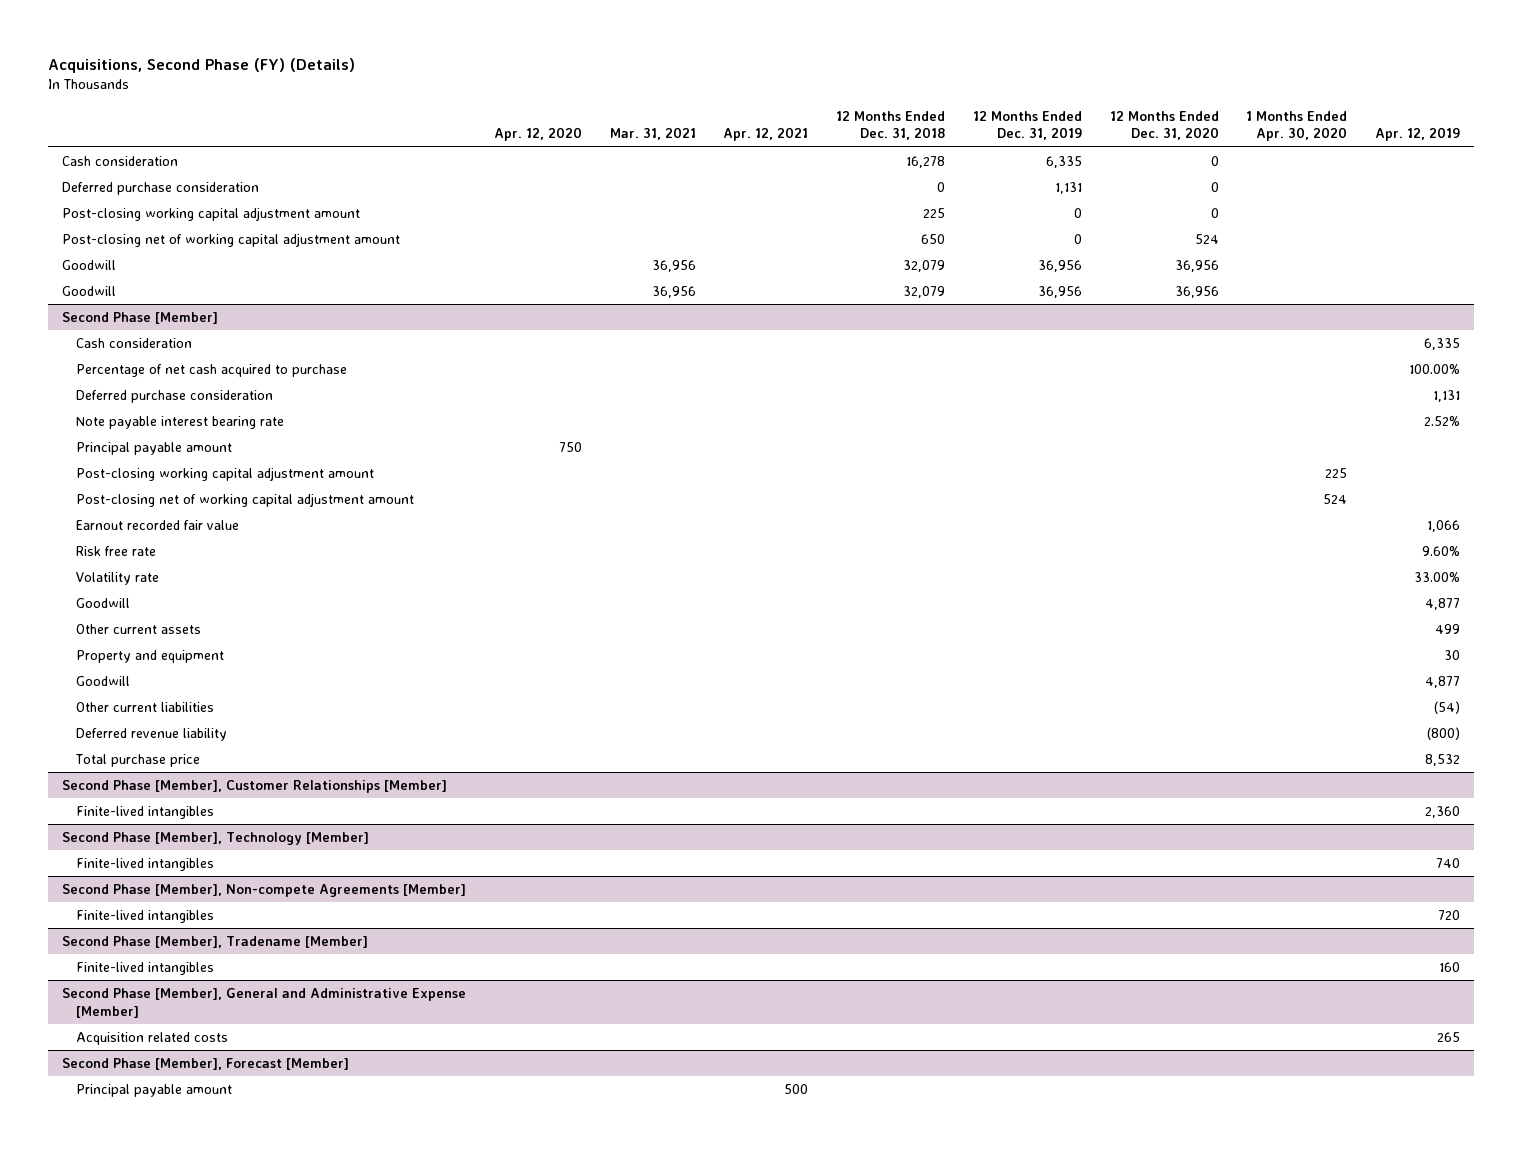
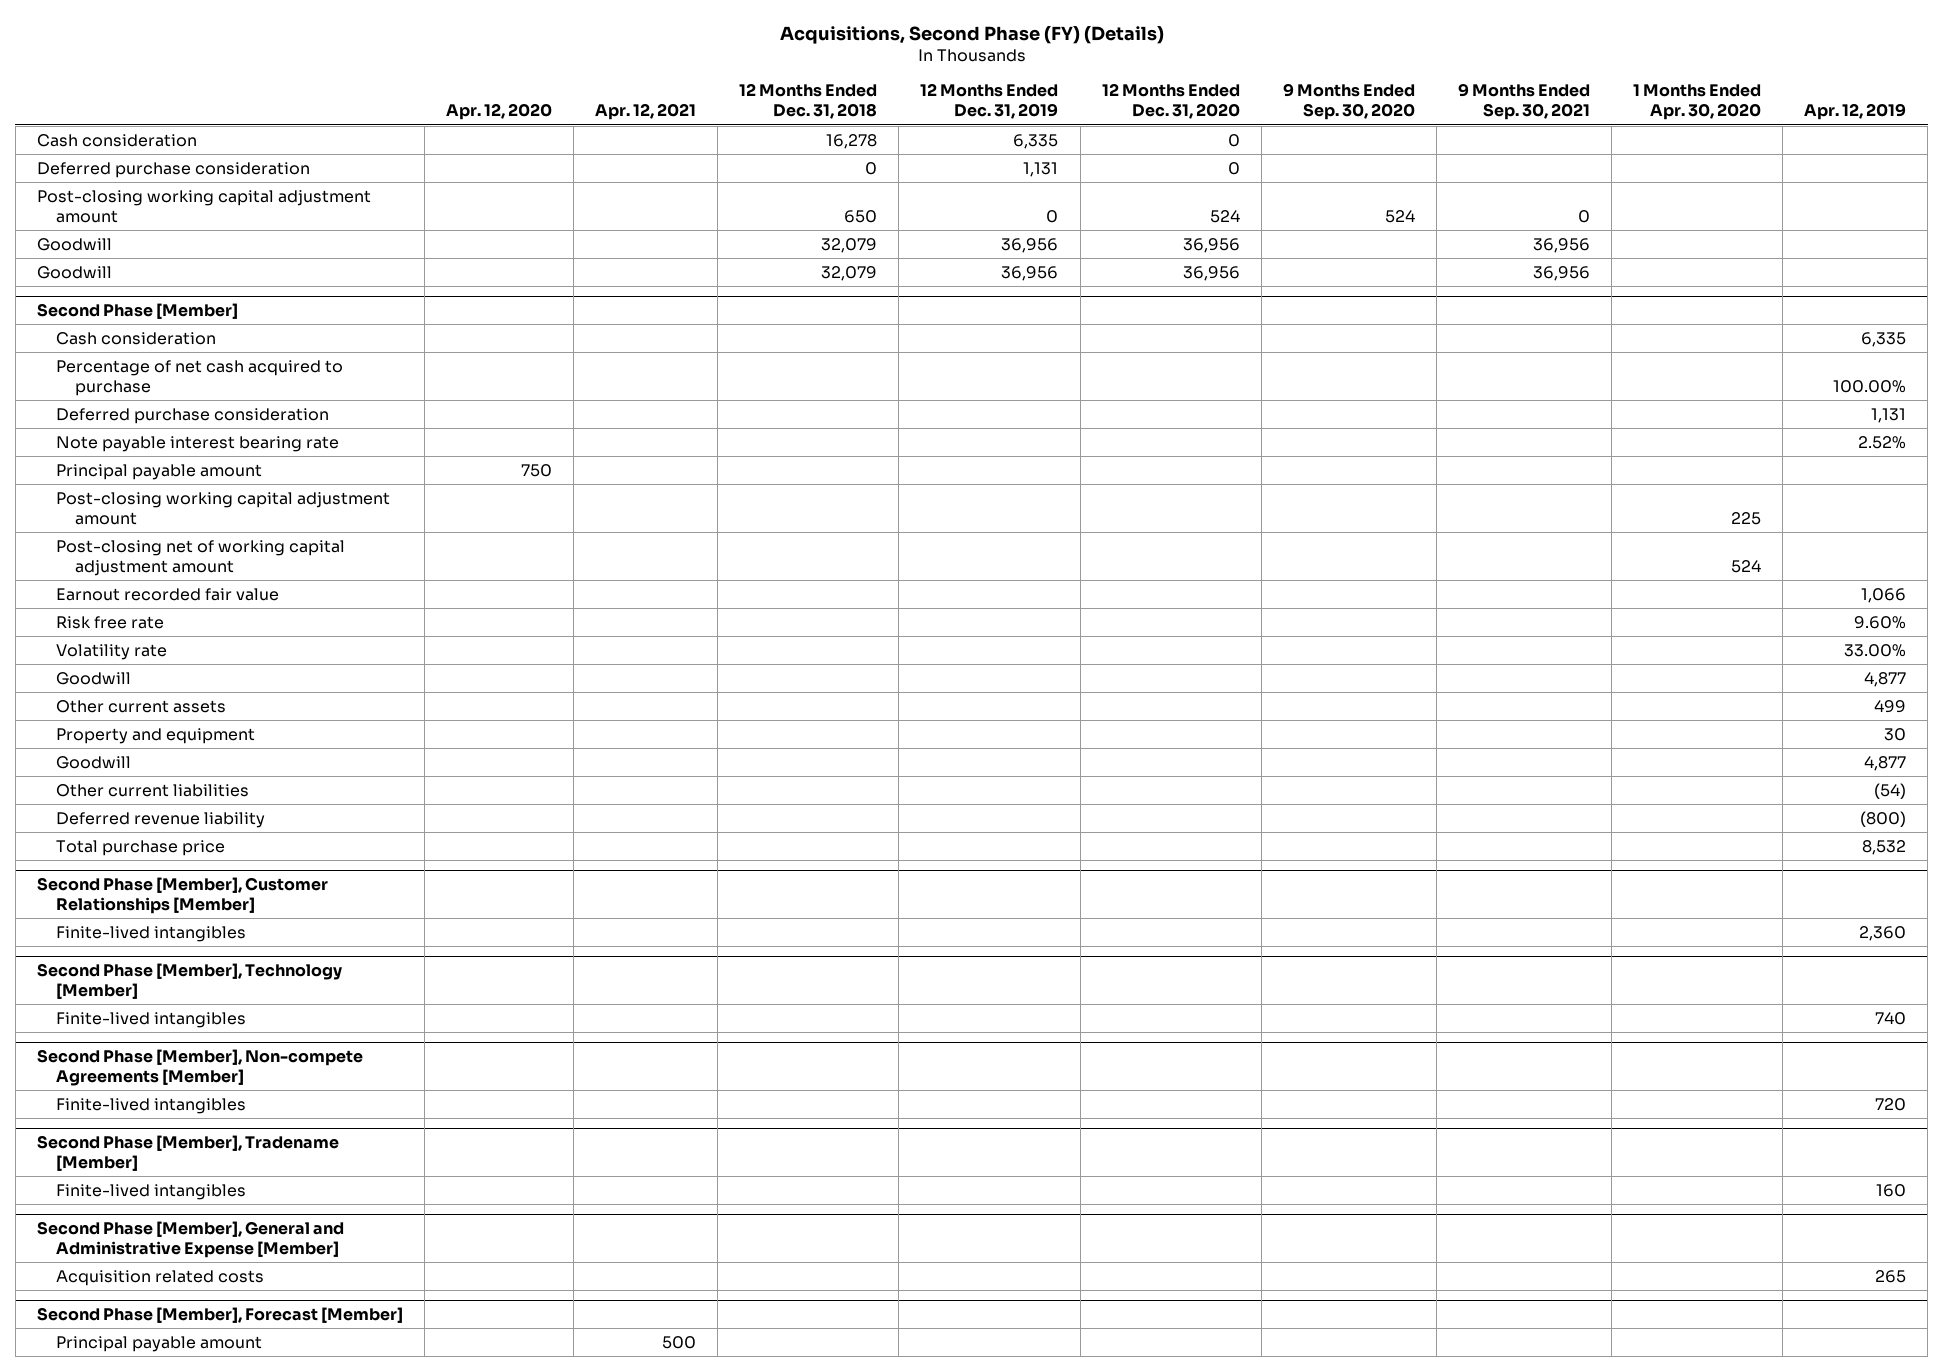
[609,127,696,141] Mar. 31, 2021 -> none
none -> [1282,83,1415,121] 9 Months Ended Sep. 30, 2020
none -> [1457,83,1590,121] 9 Months Ended Sep. 30, 2021
[62,232,401,247] Post-closing net of working capital adjustment amount -> none
[923,207,946,218] 225 -> [844,209,878,223] 650
[1210,207,1219,218] 0 -> [1209,209,1240,223] 524

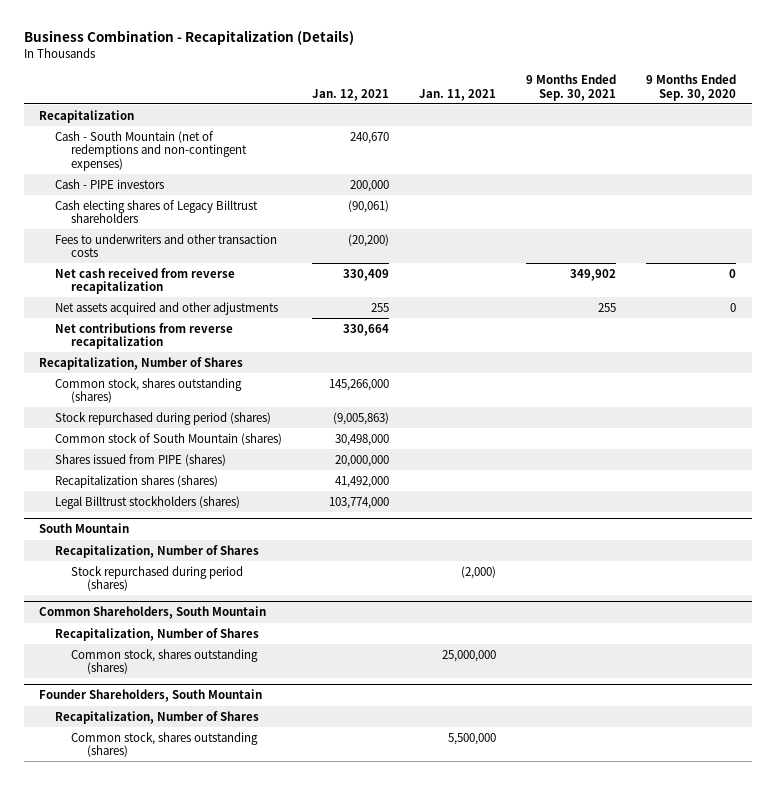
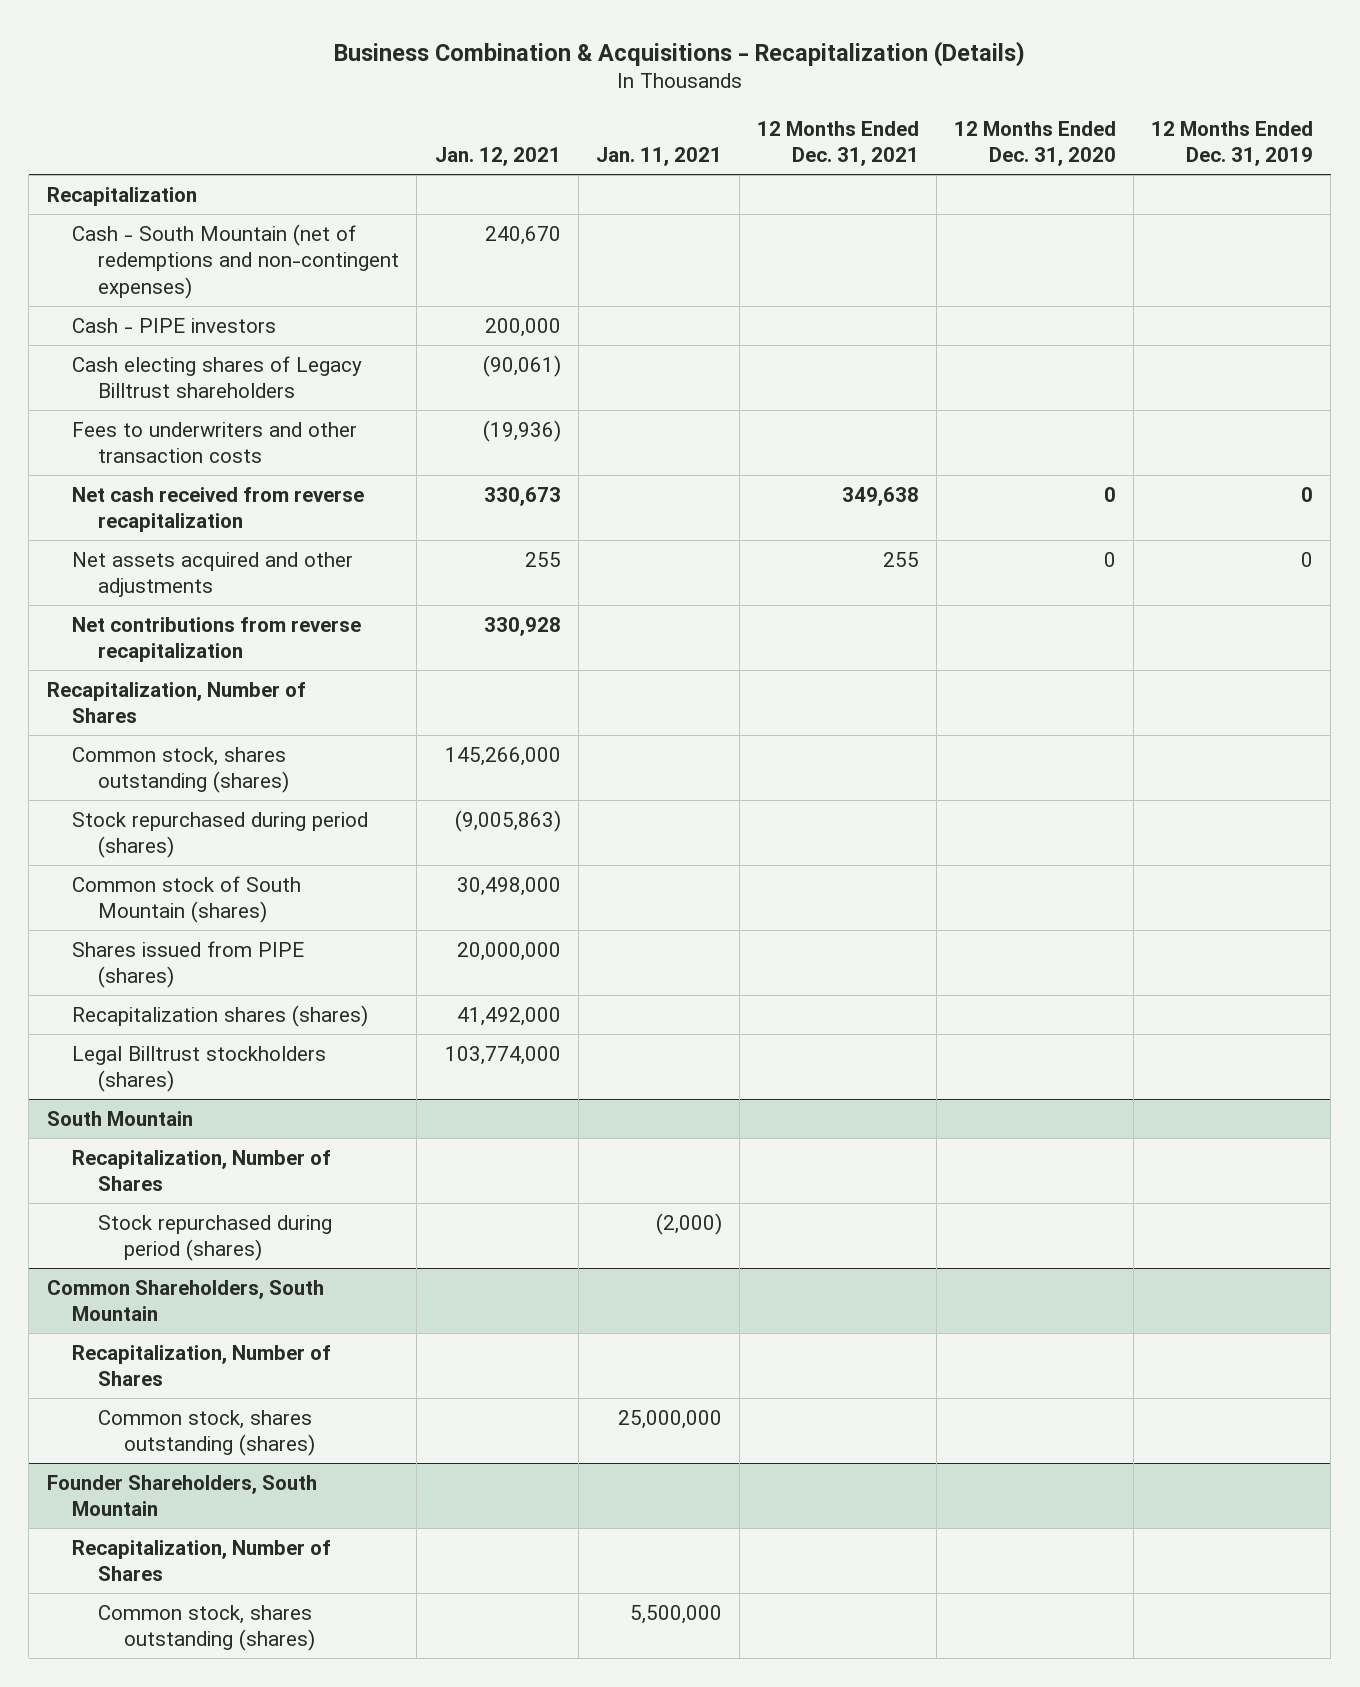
[23,29,354,45] Business Combination - Recapitalization (Details) -> [333,40,1025,67] Business Combination & Acquisitions - Recapitalization (Details)
[526,74,617,101] 9 Months Ended Sep. 30, 2021 -> none
[646,74,737,101] 9 Months Ended Sep. 30, 2020 -> none
none -> [756,120,919,167] 12 Months Ended Dec. 31, 2021
none -> [953,120,1116,167] 12 Months Ended Dec. 31, 2020
none -> [1151,120,1314,167] 12 Months Ended Dec. 31, 2019
[347,233,389,247] (20,200) -> [482,419,561,442] (19,936)
[342,268,389,281] 330,409 -> [483,486,561,506] 330,673
[342,323,389,336] 330,664 -> [483,616,561,636] 330,928

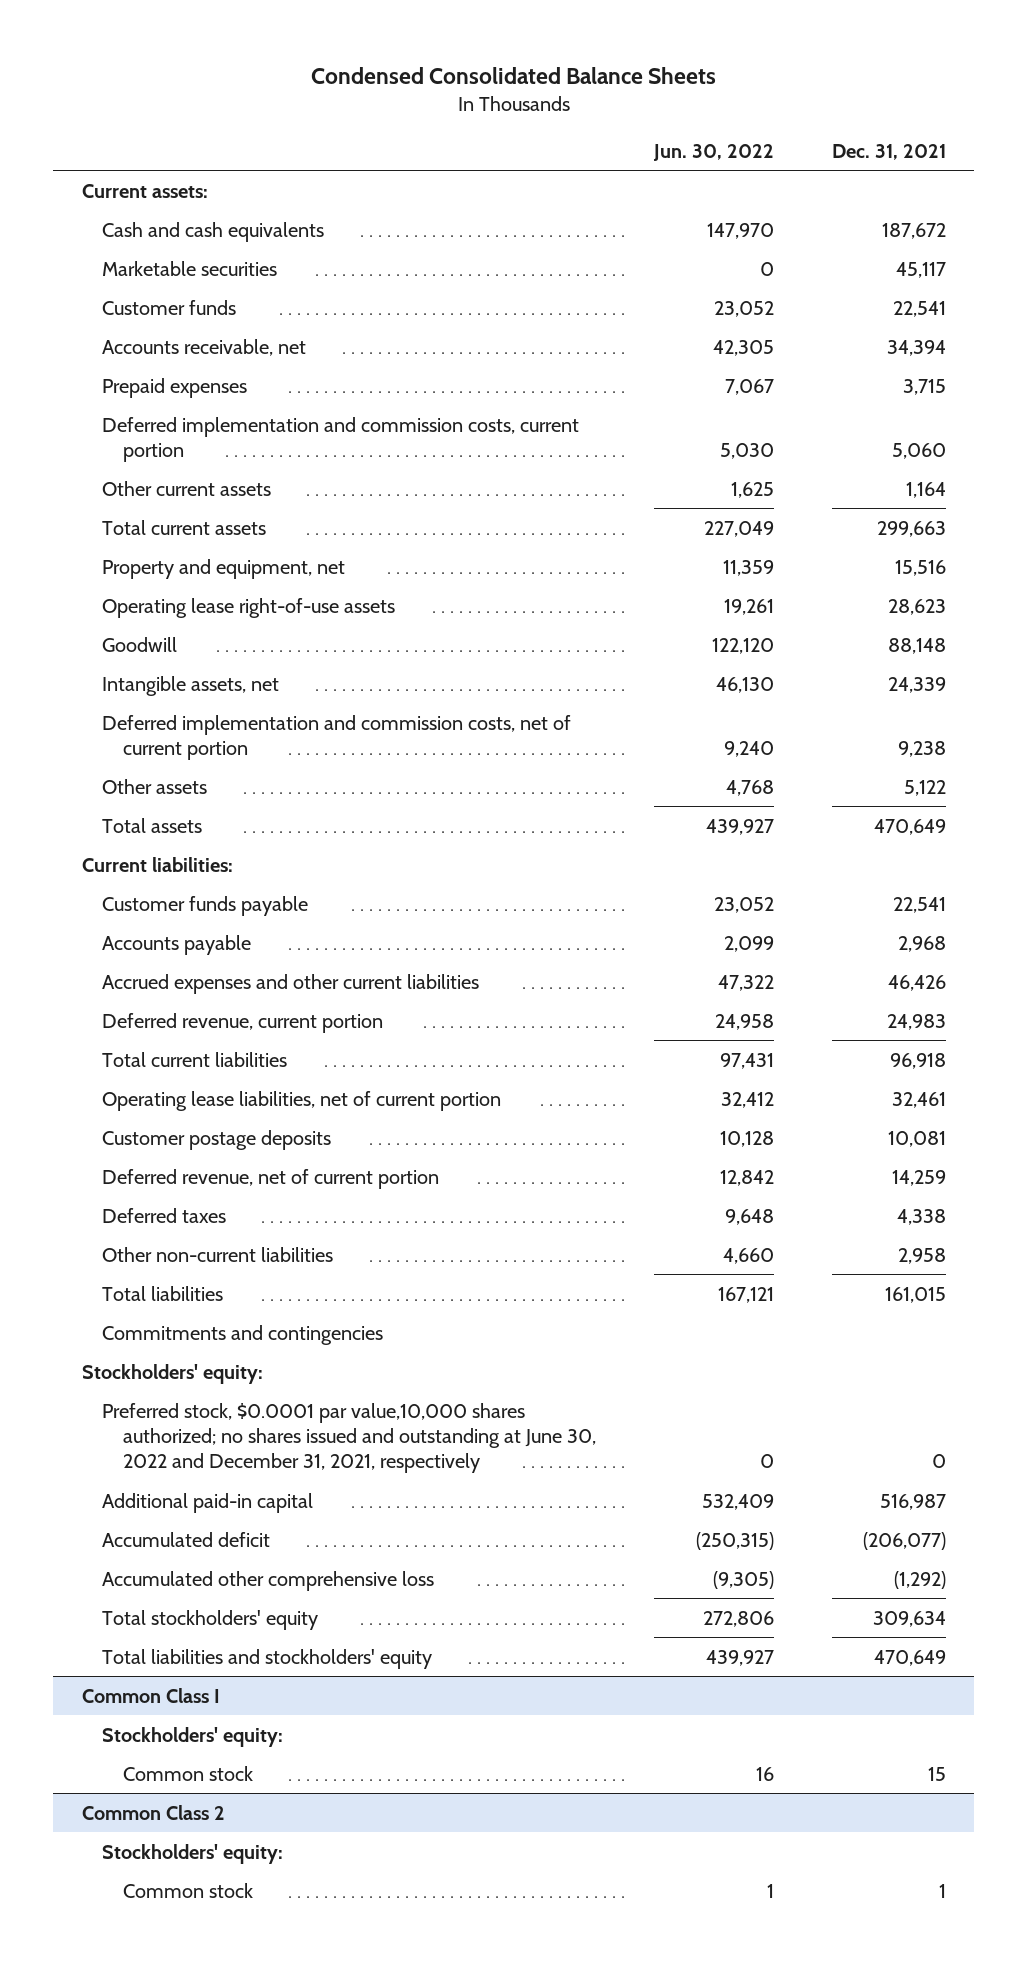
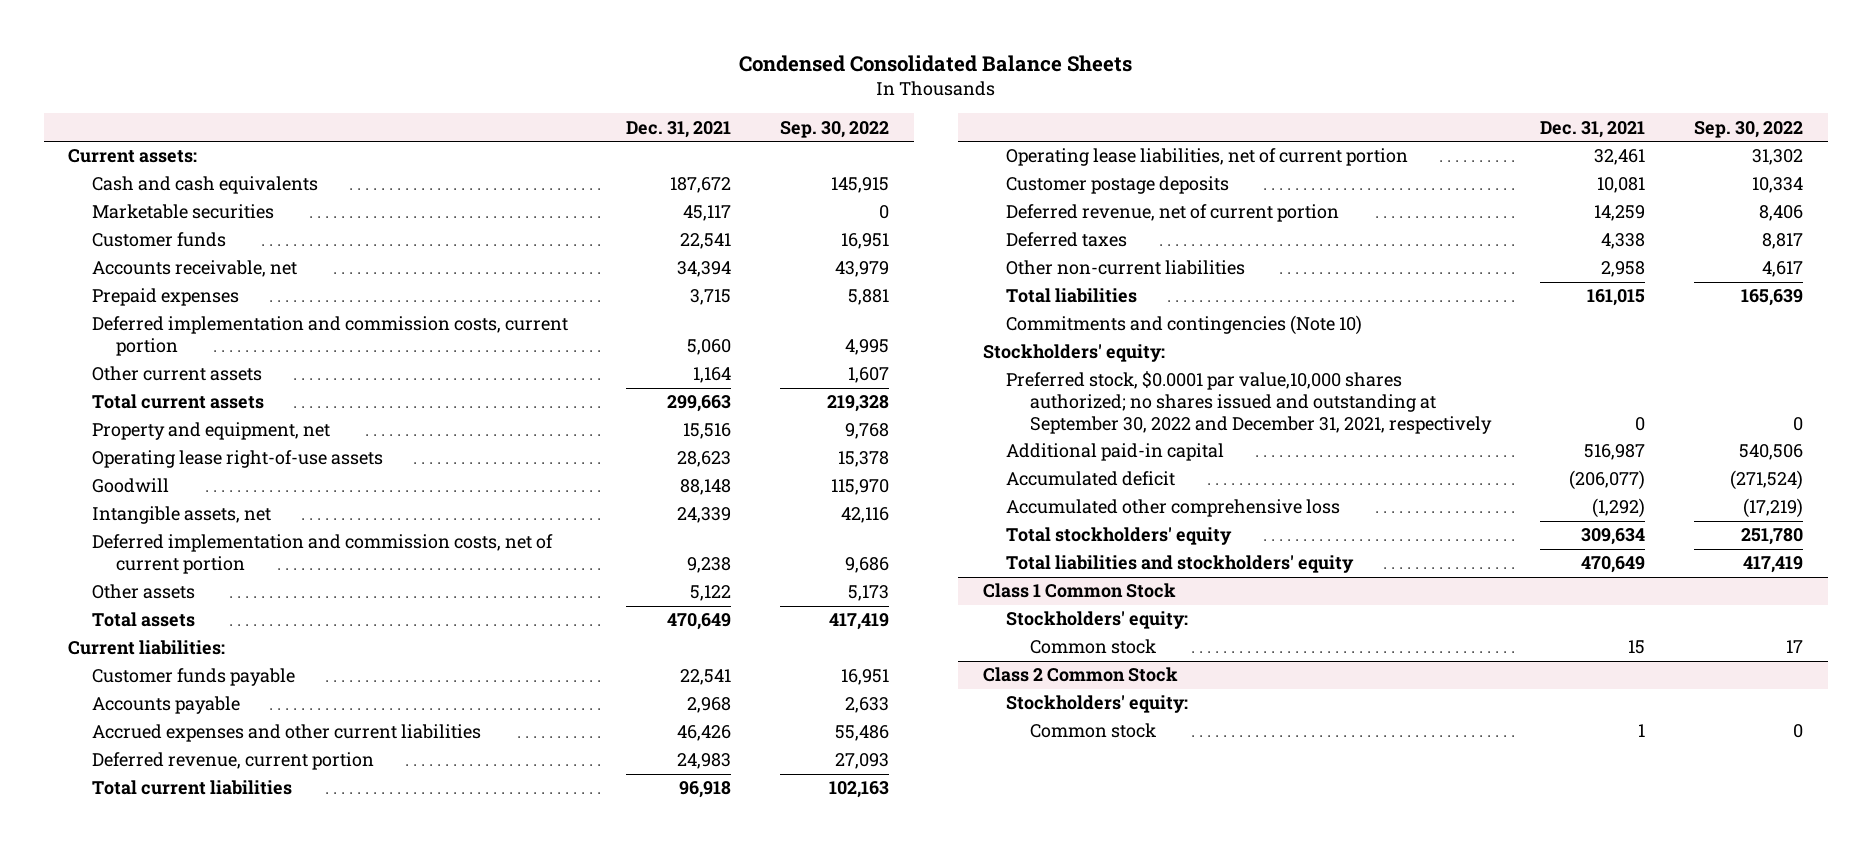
[652,143,774,161] Jun. 30, 2022 -> none
none -> [780,120,890,138] Sep. 30, 2022
[102,1324,384,1345] Commitments and contingencies -> [1006,315,1363,336] Commitments and contingencies (Note 10)
[102,1402,596,1473] Preferred stock, $0.0001 par value,10,000 shares authorized; no shares issued and outstanding at June 30, 2022 and December 31, 2021, respectively -> [1006,371,1492,434] Preferred stock, $0.0001 par value,10,000 shares authorized; no shares issued and outstanding at September 30, 2022 and December 31, 2021, respectively
[82,1687,221,1703] Common Class I -> [982,583,1176,599] Class 1 Common Stock
[82,1804,226,1820] Common Class 2 -> [982,667,1178,683] Class 2 Common Stock

